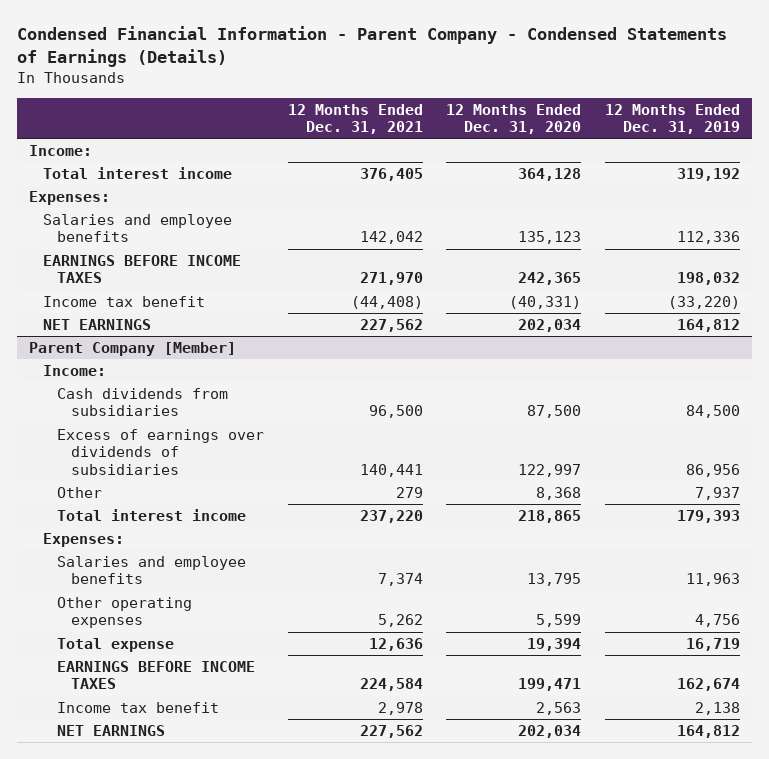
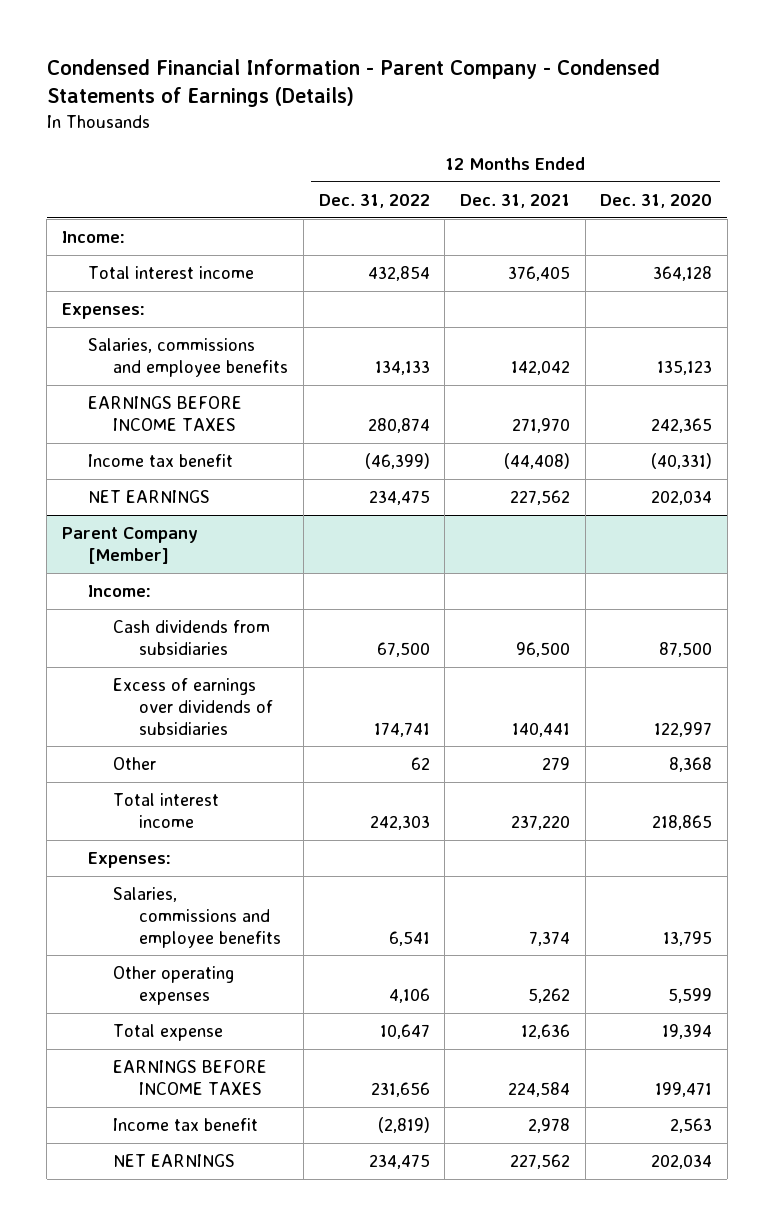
[605,103,741,135] 12 Months Ended Dec. 31, 2019 -> none
none -> [318,193,430,208] Dec. 31, 2022
[42,214,232,243] Salaries and employee benefits -> [87,338,289,377] Salaries, commissions and employee benefits
[56,556,246,585] Salaries and employee benefits -> [113,887,282,948] Salaries, commissions and employee benefits

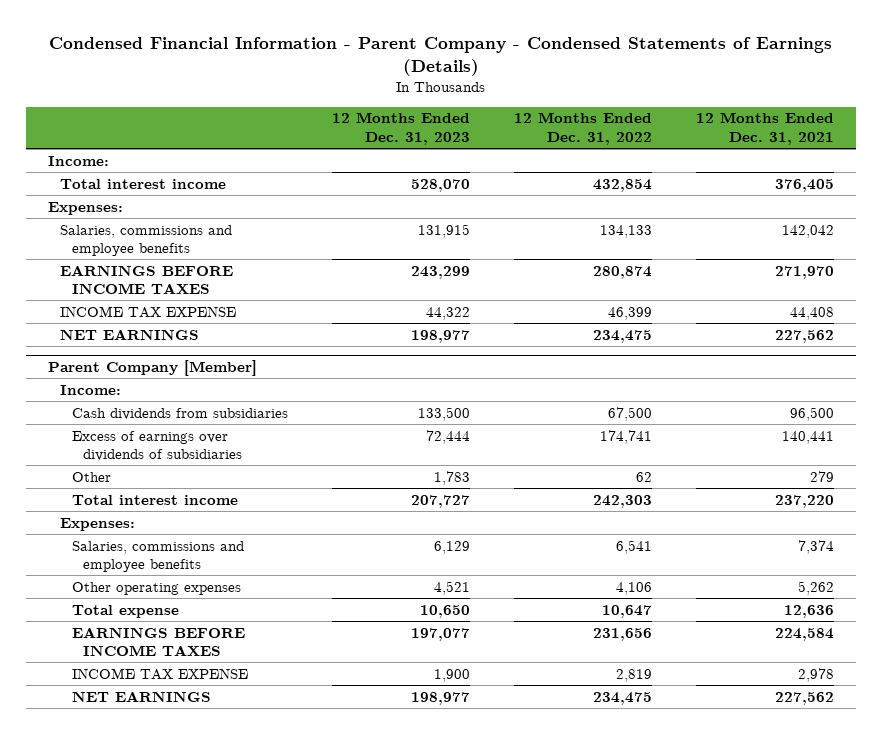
[600,193,713,208] Dec. 31, 2020 -> none
none -> [331,112,470,145] 12 Months Ended Dec. 31, 2023
[87,454,233,468] Income tax benefit -> [59,305,236,318] INCOME TAX EXPENSE
[364,453,430,470] (46,399) -> [607,306,652,320] 46,399
[503,453,570,470] (44,408) -> [789,306,834,320] 44,408
[113,1118,259,1132] Income tax benefit -> [71,667,248,680] INCOME TAX EXPENSE
[377,1117,430,1134] (2,819) -> [615,668,652,682] 2,819

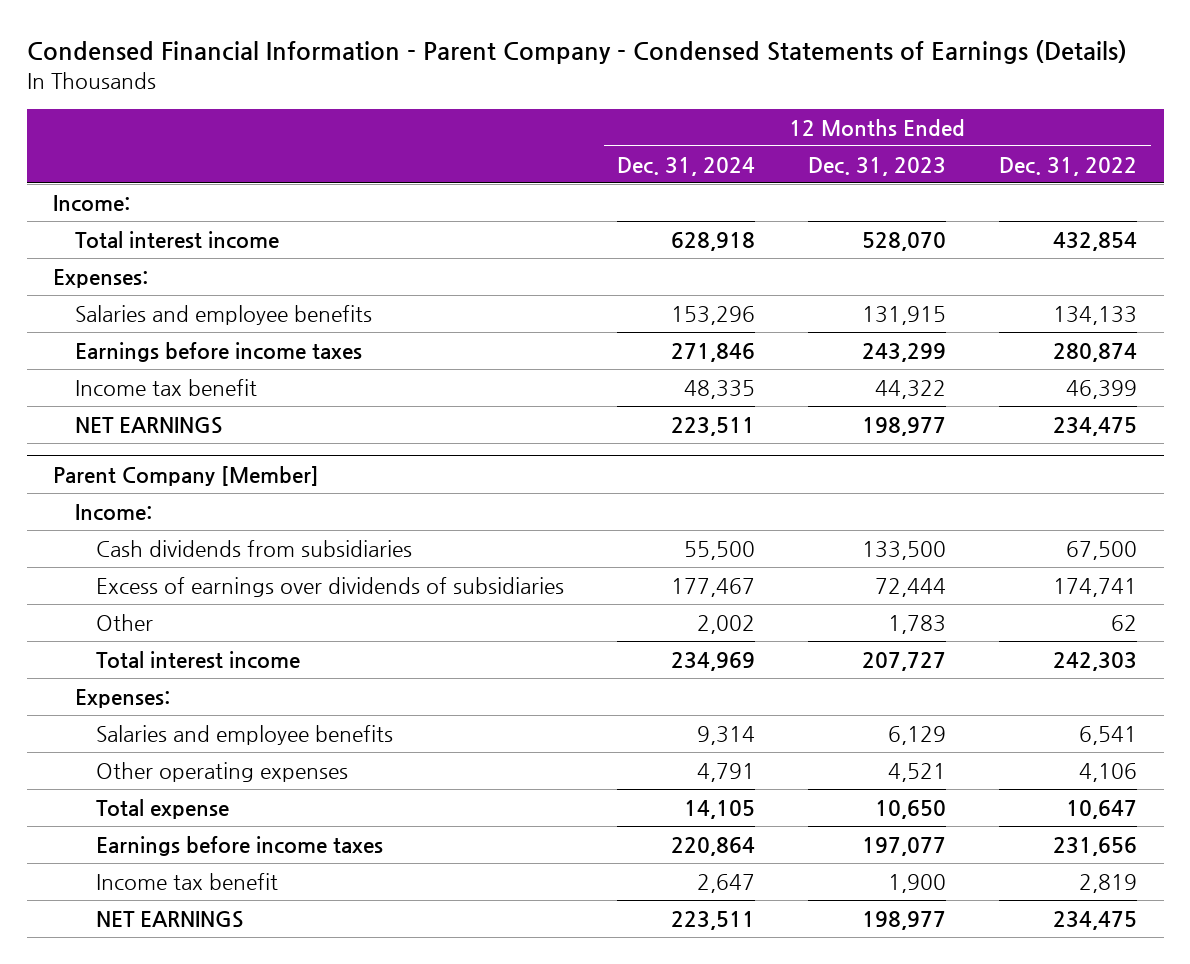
[695,112,834,145] 12 Months Ended Dec. 31, 2021 -> none
none -> [617,156,756,176] Dec. 31, 2024
[59,224,232,256] Salaries, commissions and employee benefits -> [74,304,372,325] Salaries and employee benefits
[59,264,233,294] EARNINGS BEFORE INCOME TAXES -> [74,341,362,362] Earnings before income taxes
[59,305,236,318] INCOME TAX EXPENSE -> [74,378,257,396] Income tax benefit
[71,540,244,572] Salaries, commissions and employee benefits -> [96,724,394,745] Salaries and employee benefits
[71,626,245,656] EARNINGS BEFORE INCOME TAXES -> [96,835,384,856] Earnings before income taxes
[71,667,248,680] INCOME TAX EXPENSE -> [96,872,279,890] Income tax benefit

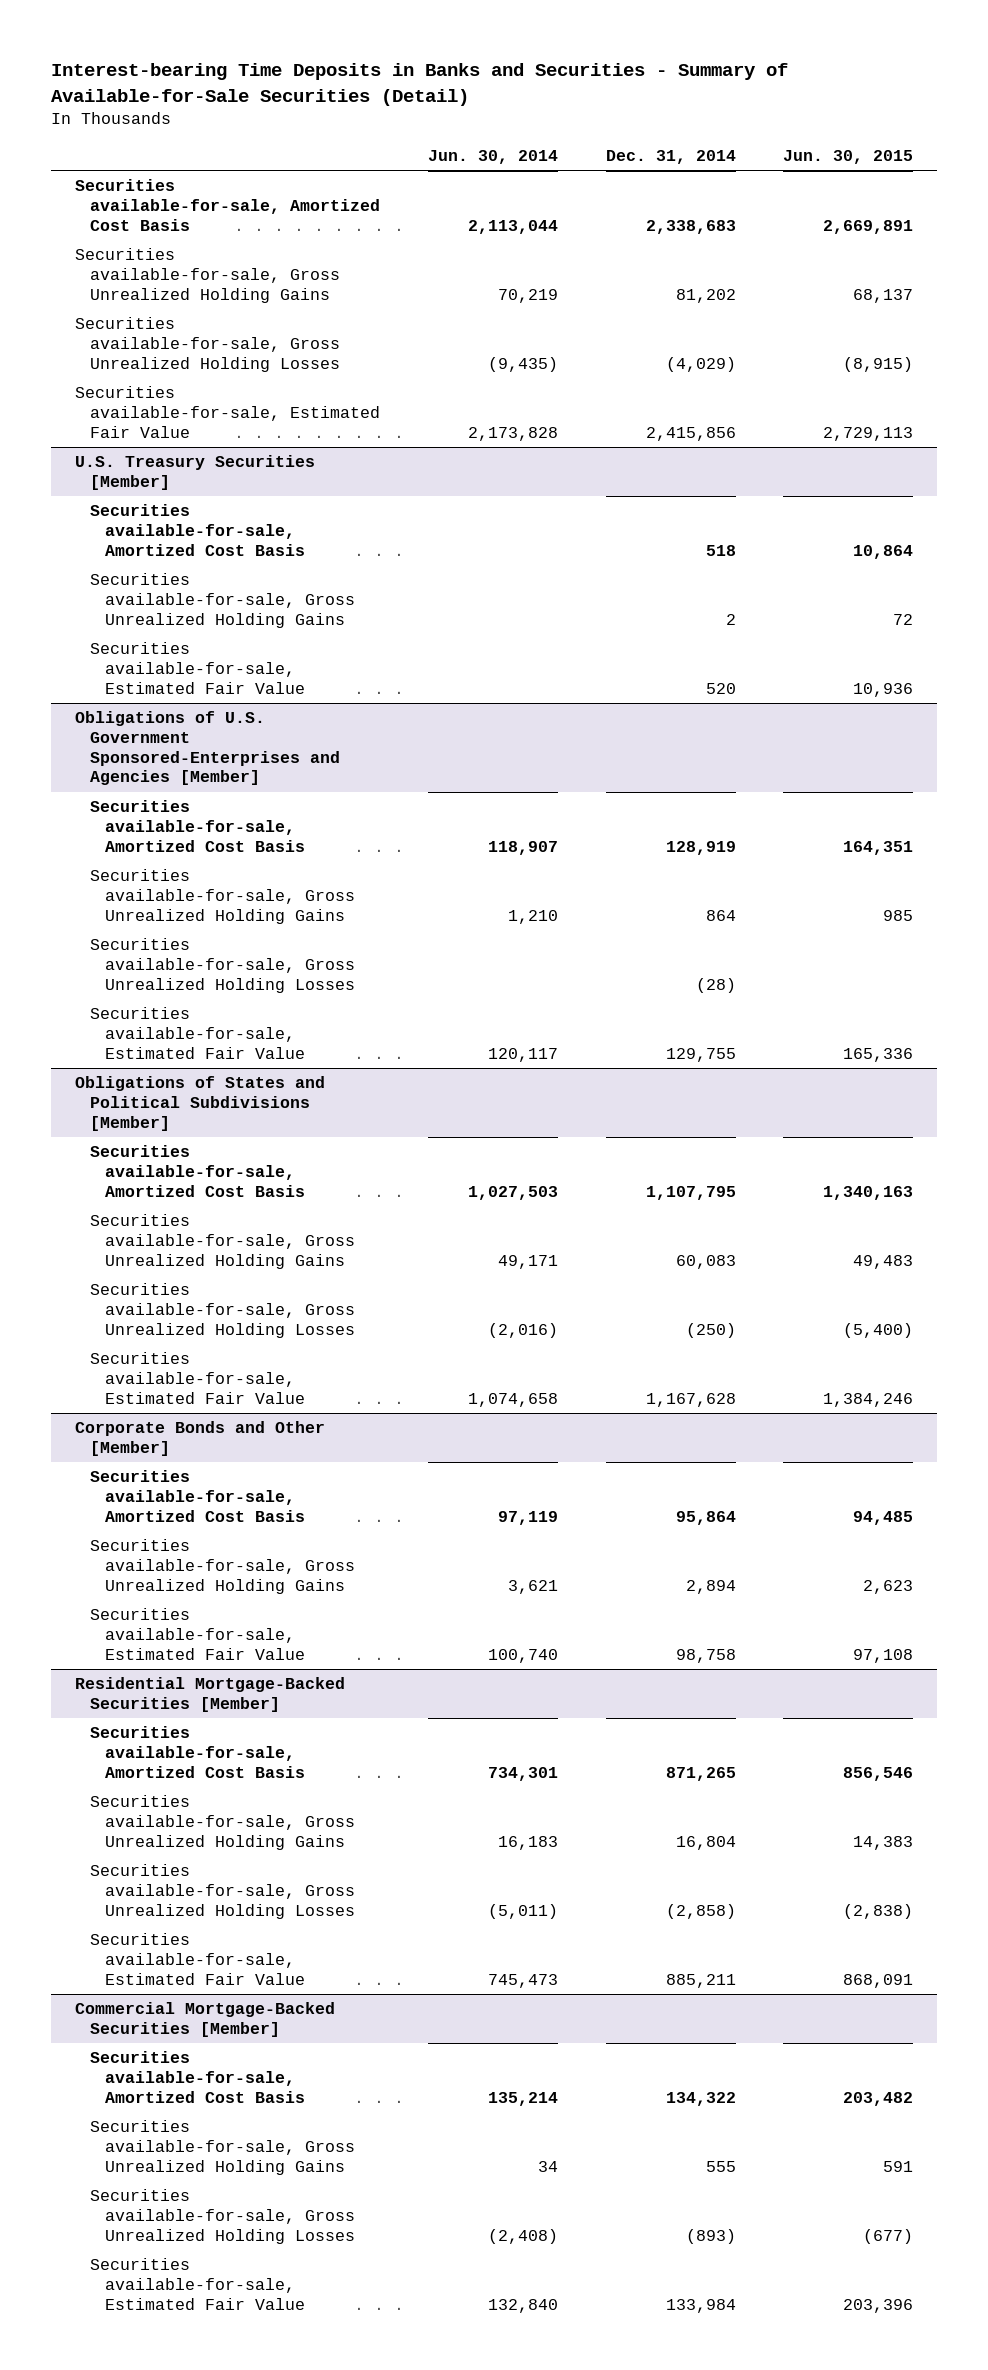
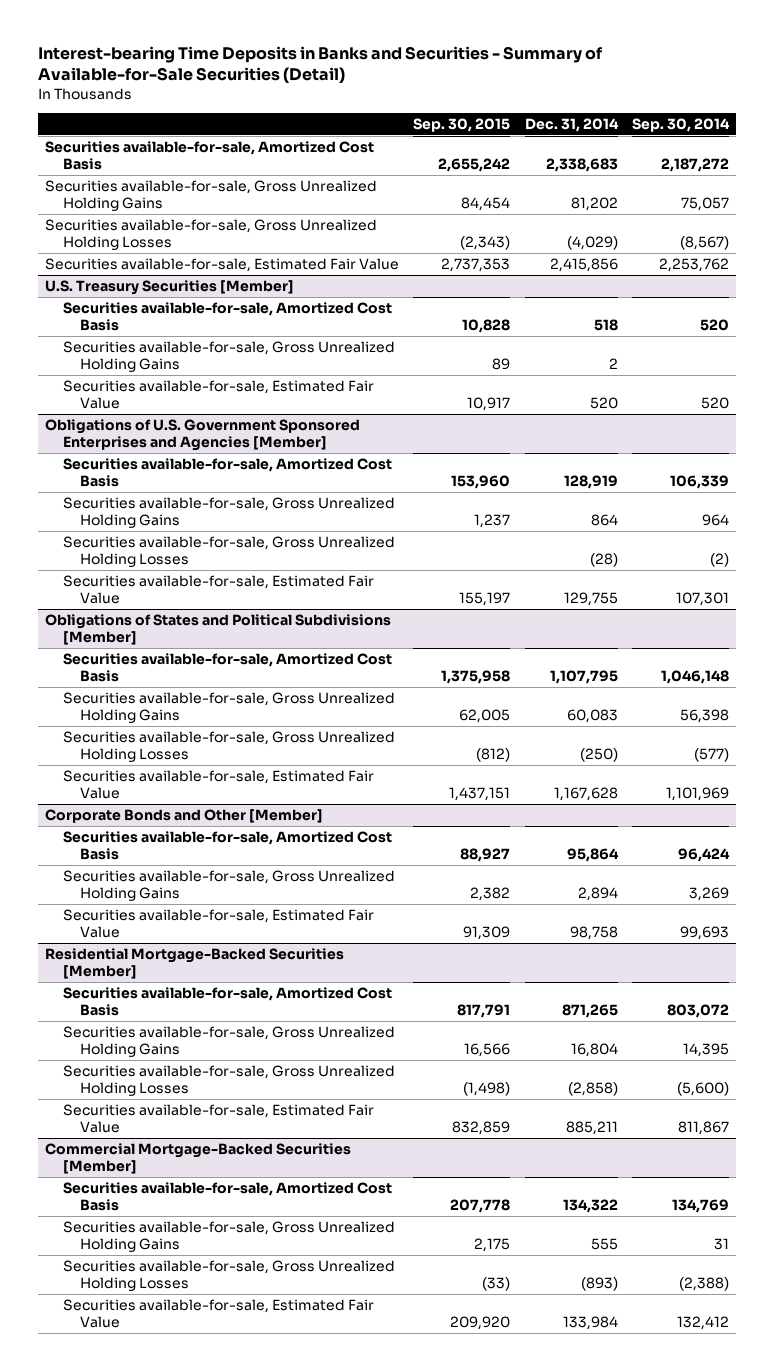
[427,149,558,164] Jun. 30, 2014 -> none
[783,149,914,164] Jun. 30, 2015 -> none
none -> [413,117,511,132] Sep. 30, 2015
none -> [632,117,731,132] Sep. 30, 2014
[74,711,340,786] Obligations of U.S. Government Sponsored-Enterprises and Agencies [Member] -> [44,419,360,451] Obligations of U.S. Government Sponsored Enterprises and Agencies [Member]

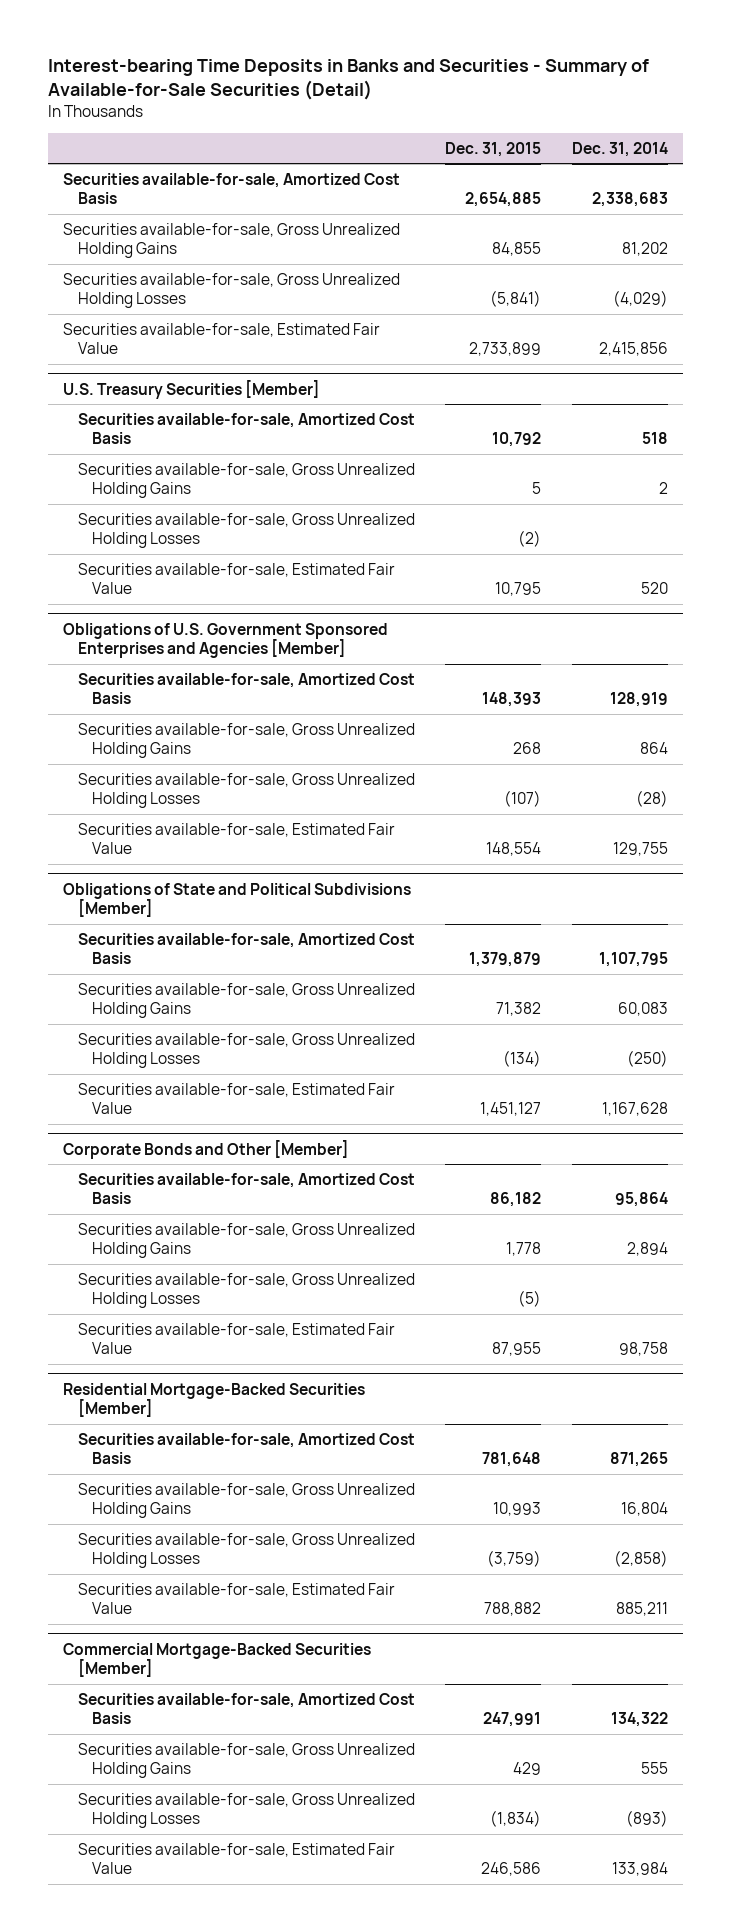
[413,117,511,132] Sep. 30, 2015 -> none
[632,117,731,132] Sep. 30, 2014 -> none
none -> [445,141,542,157] Dec. 31, 2015
none -> [77,512,415,549] Securities available-for-sale, Gross Unrealized Holding Losses
[44,614,391,645] Obligations of States and Political Subdivisions [Member] -> [63,882,412,918] Obligations of State and Political Subdivisions [Member]
none -> [77,1272,415,1309] Securities available-for-sale, Gross Unrealized Holding Losses

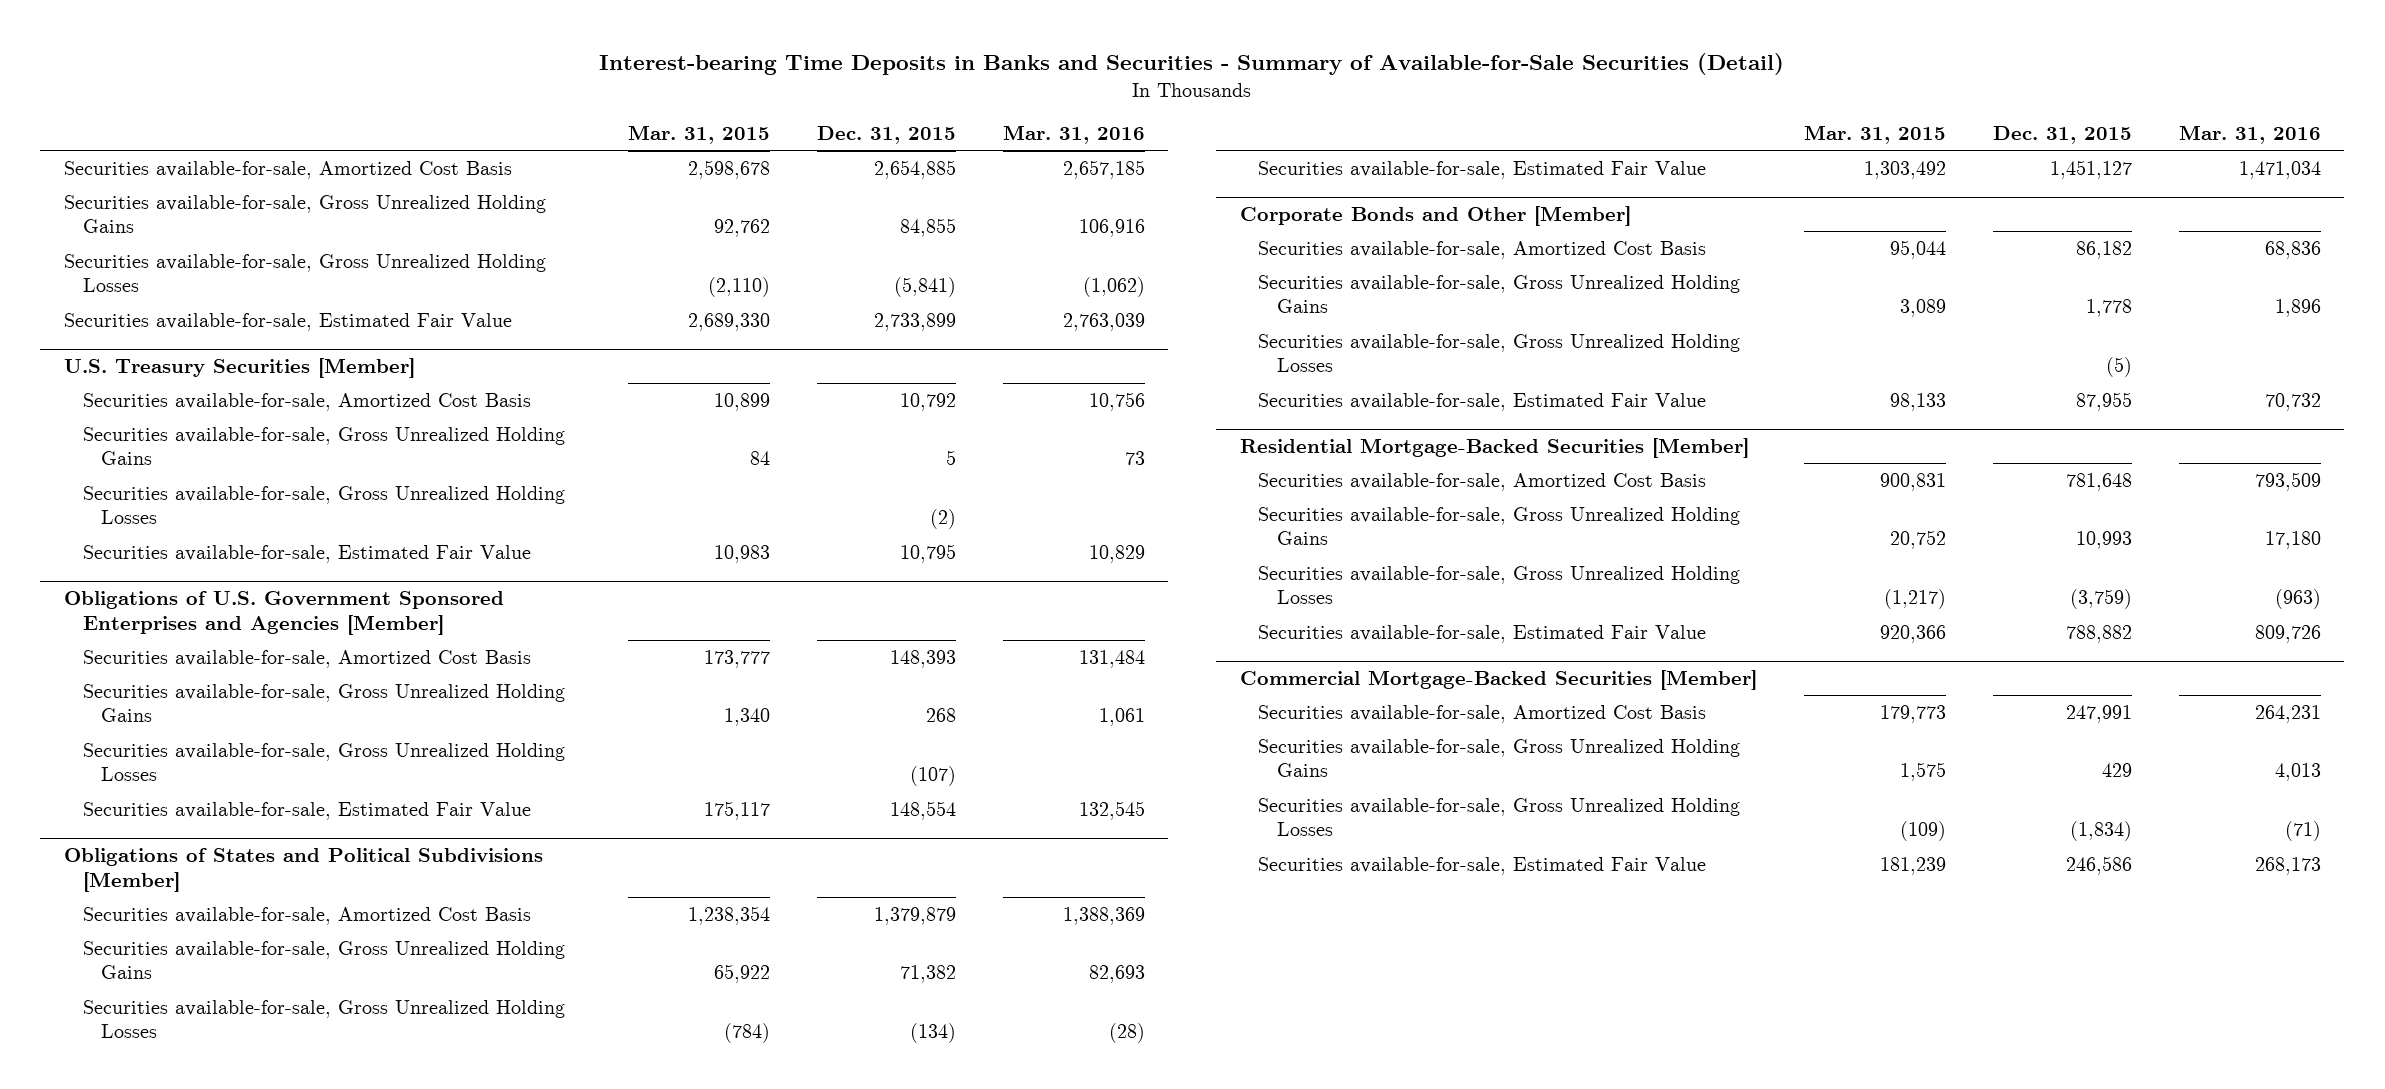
[571,141,668,157] Dec. 31, 2014 -> none
none -> [627,124,770,144] Mar. 31, 2015
none -> [1002,124,1145,144] Mar. 31, 2016
[63,882,412,918] Obligations of State and Political Subdivisions [Member] -> [63,848,543,892] Obligations of States and Political Subdivisions [Member]

